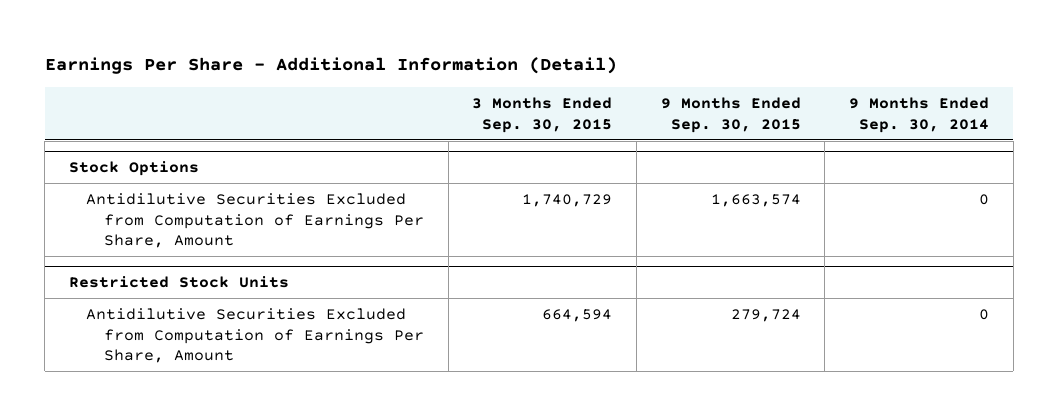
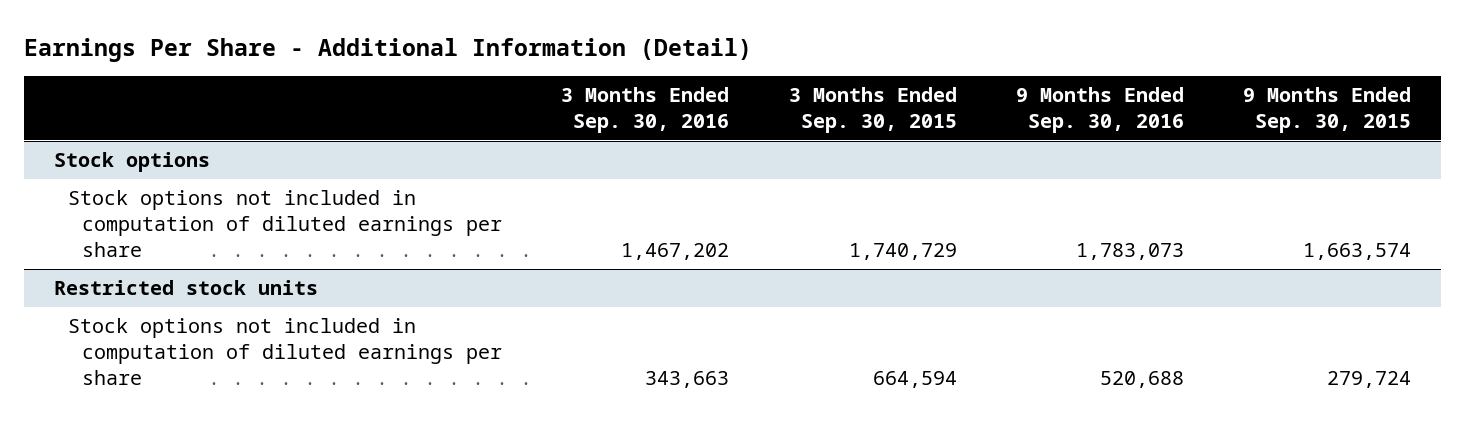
[849,96,990,133] 9 Months Ended Sep. 30, 2014 -> none
none -> [561,87,730,134] 3 Months Ended Sep. 30, 2016
none -> [1015,87,1184,134] 9 Months Ended Sep. 30, 2016
[68,161,199,177] Stock Options -> [53,152,210,173] Stock options
[86,192,424,249] Antidilutive Securities Excluded from Computation of Earnings Per Share, Amount -> [68,190,503,258] Stock options not included in computation of diluted earnings per share
[68,276,289,289] Restricted Stock Units -> [53,280,318,296] Restricted stock units
[86,307,424,364] Antidilutive Securities Excluded from Computation of Earnings Per Share, Amount -> [68,318,503,386] Stock options not included in computation of diluted earnings per share

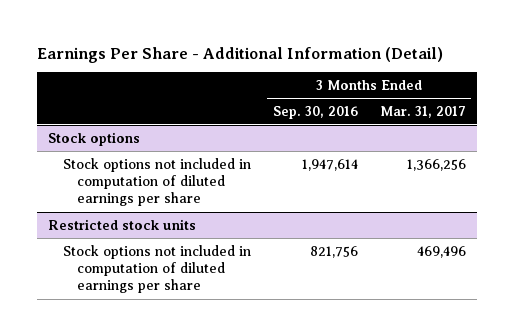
[788,87,957,134] 3 Months Ended Sep. 30, 2015 -> none
[1015,87,1184,134] 9 Months Ended Sep. 30, 2016 -> none
[1242,87,1411,134] 9 Months Ended Sep. 30, 2015 -> none
none -> [379,105,466,118] Mar. 31, 2017
[621,243,730,261] 1,467,202 -> [301,158,358,171] 1,947,614
[645,371,730,389] 343,663 -> [309,245,358,258] 821,756

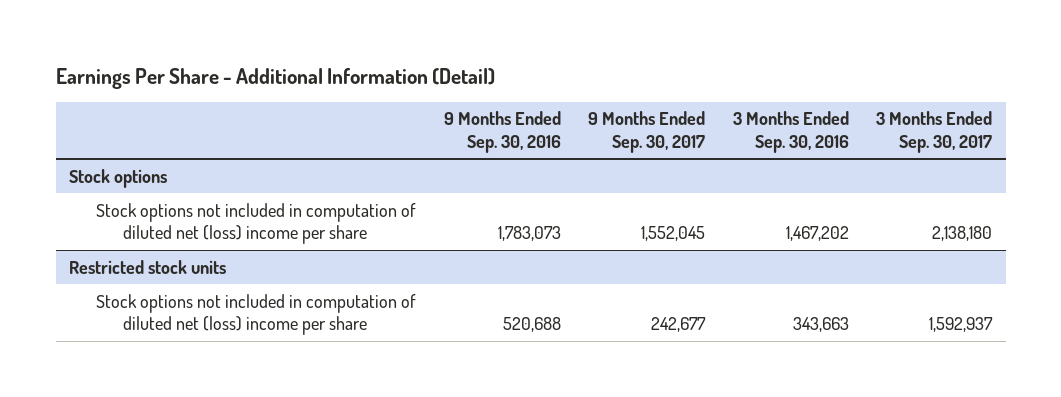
[379,105,466,118] Mar. 31, 2017 -> none
none -> [443,111,561,154] 9 Months Ended Sep. 30, 2016
none -> [588,111,706,154] 9 Months Ended Sep. 30, 2017
none -> [875,111,992,154] 3 Months Ended Sep. 30, 2017
[62,157,251,207] Stock options not included in computation of diluted earnings per share -> [96,202,417,245] Stock options not included in computation of diluted net (loss) income per share
[301,158,358,171] 1,947,614 -> [785,226,849,242] 1,467,202
[62,244,251,294] Stock options not included in computation of diluted earnings per share -> [96,293,417,336] Stock options not included in computation of diluted net (loss) income per share
[309,245,358,258] 821,756 -> [792,317,849,333] 343,663

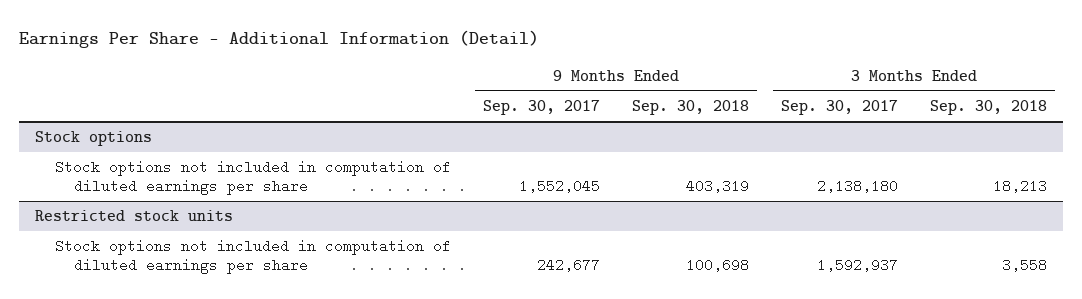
[443,111,561,154] 9 Months Ended Sep. 30, 2016 -> none
[732,111,849,154] 3 Months Ended Sep. 30, 2016 -> none
none -> [632,99,750,115] Sep. 30, 2018
none -> [930,99,1048,115] Sep. 30, 2018
[96,202,417,245] Stock options not included in computation of diluted net (loss) income per share -> [54,160,451,196] Stock options not included in computation of diluted earnings per share
[96,293,417,336] Stock options not included in computation of diluted net (loss) income per share -> [54,239,451,275] Stock options not included in computation of diluted earnings per share

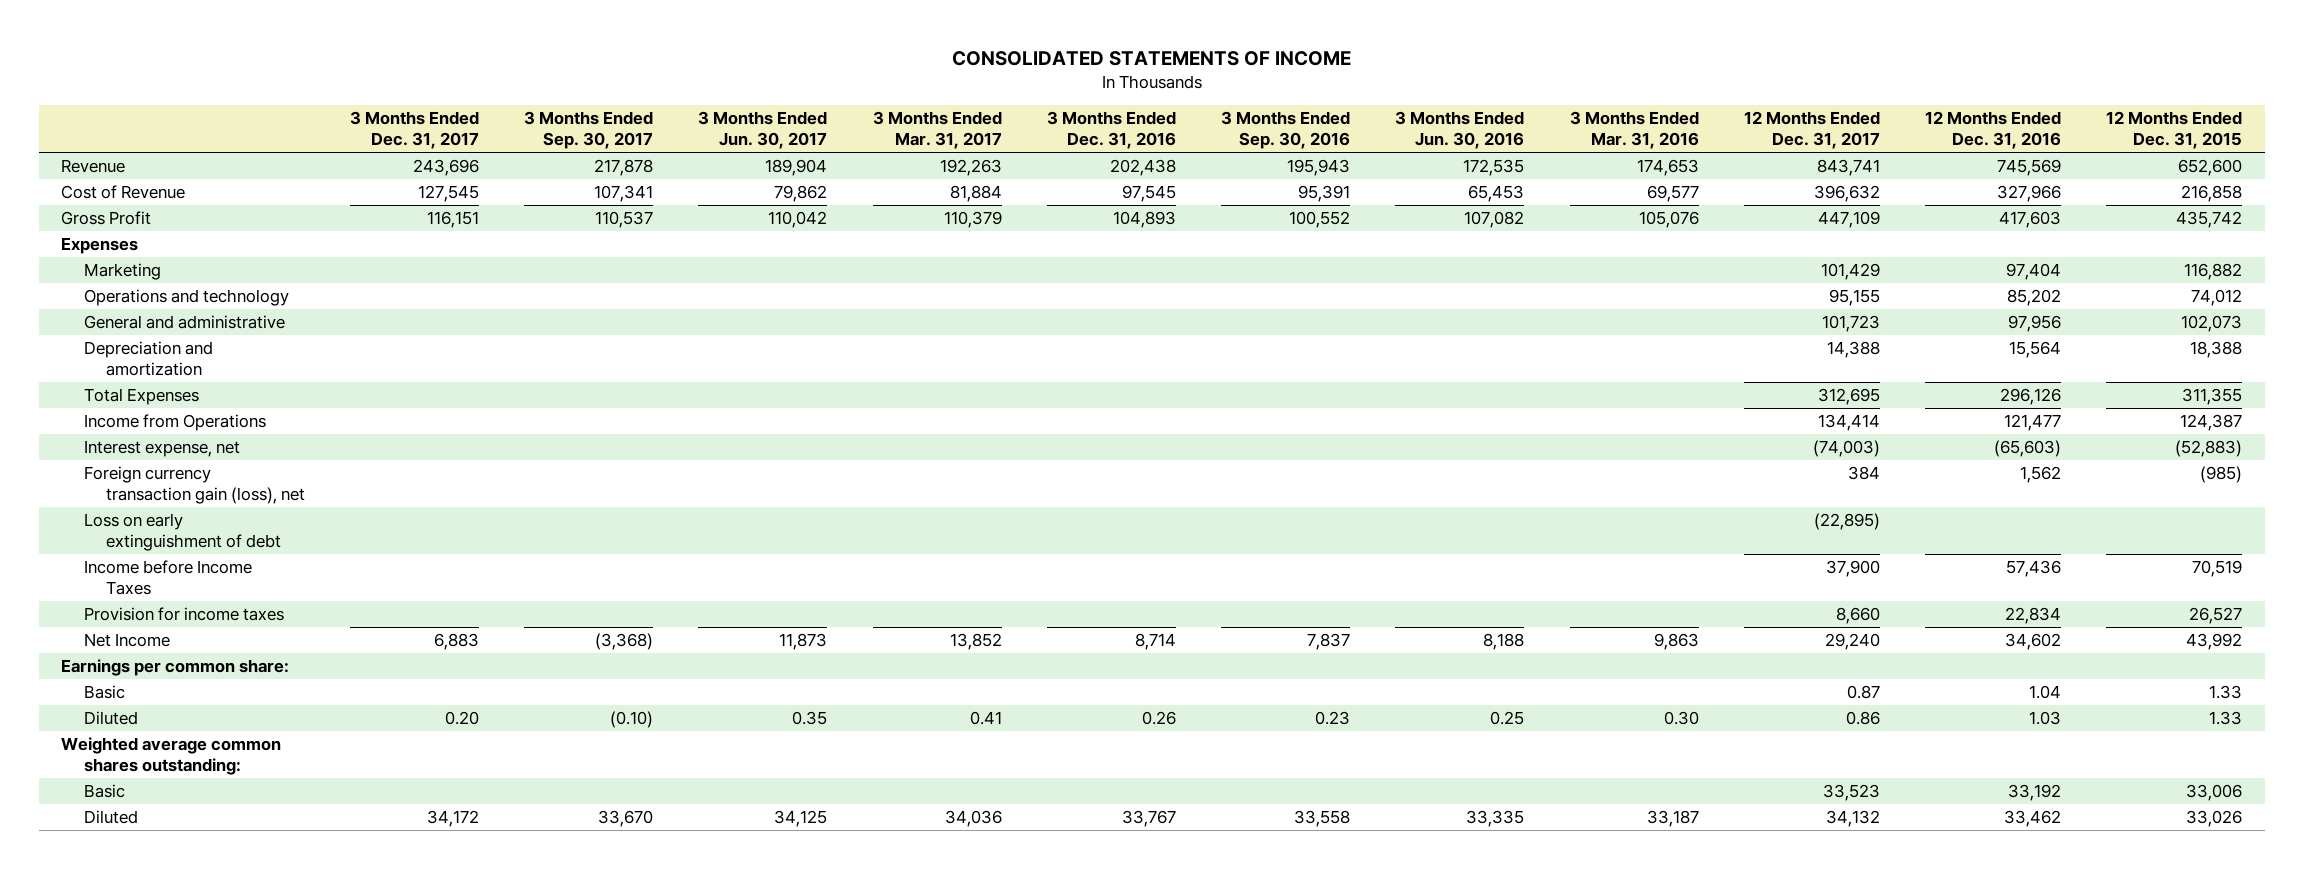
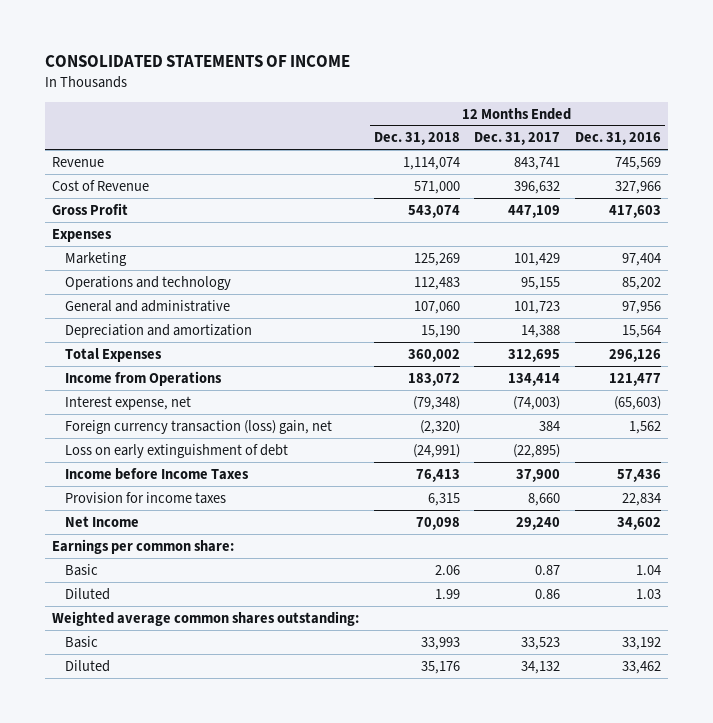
[350,111,480,149] 3 Months Ended Dec. 31, 2017 -> none
[524,111,654,149] 3 Months Ended Sep. 30, 2017 -> none
[698,111,828,149] 3 Months Ended Jun. 30, 2017 -> none
[872,111,1002,149] 3 Months Ended Mar. 31, 2017 -> none
[1046,111,1176,149] 3 Months Ended Dec. 31, 2016 -> none
[1221,111,1351,149] 3 Months Ended Sep. 30, 2016 -> none
[1395,111,1525,149] 3 Months Ended Jun. 30, 2016 -> none
[1569,111,1699,149] 3 Months Ended Mar. 31, 2016 -> none
[2106,111,2243,149] 12 Months Ended Dec. 31, 2015 -> none
none -> [373,132,460,146] Dec. 31, 2018
[83,466,305,504] Foreign currency transaction gain (loss), net -> [65,419,333,434] Foreign currency transaction (loss) gain, net

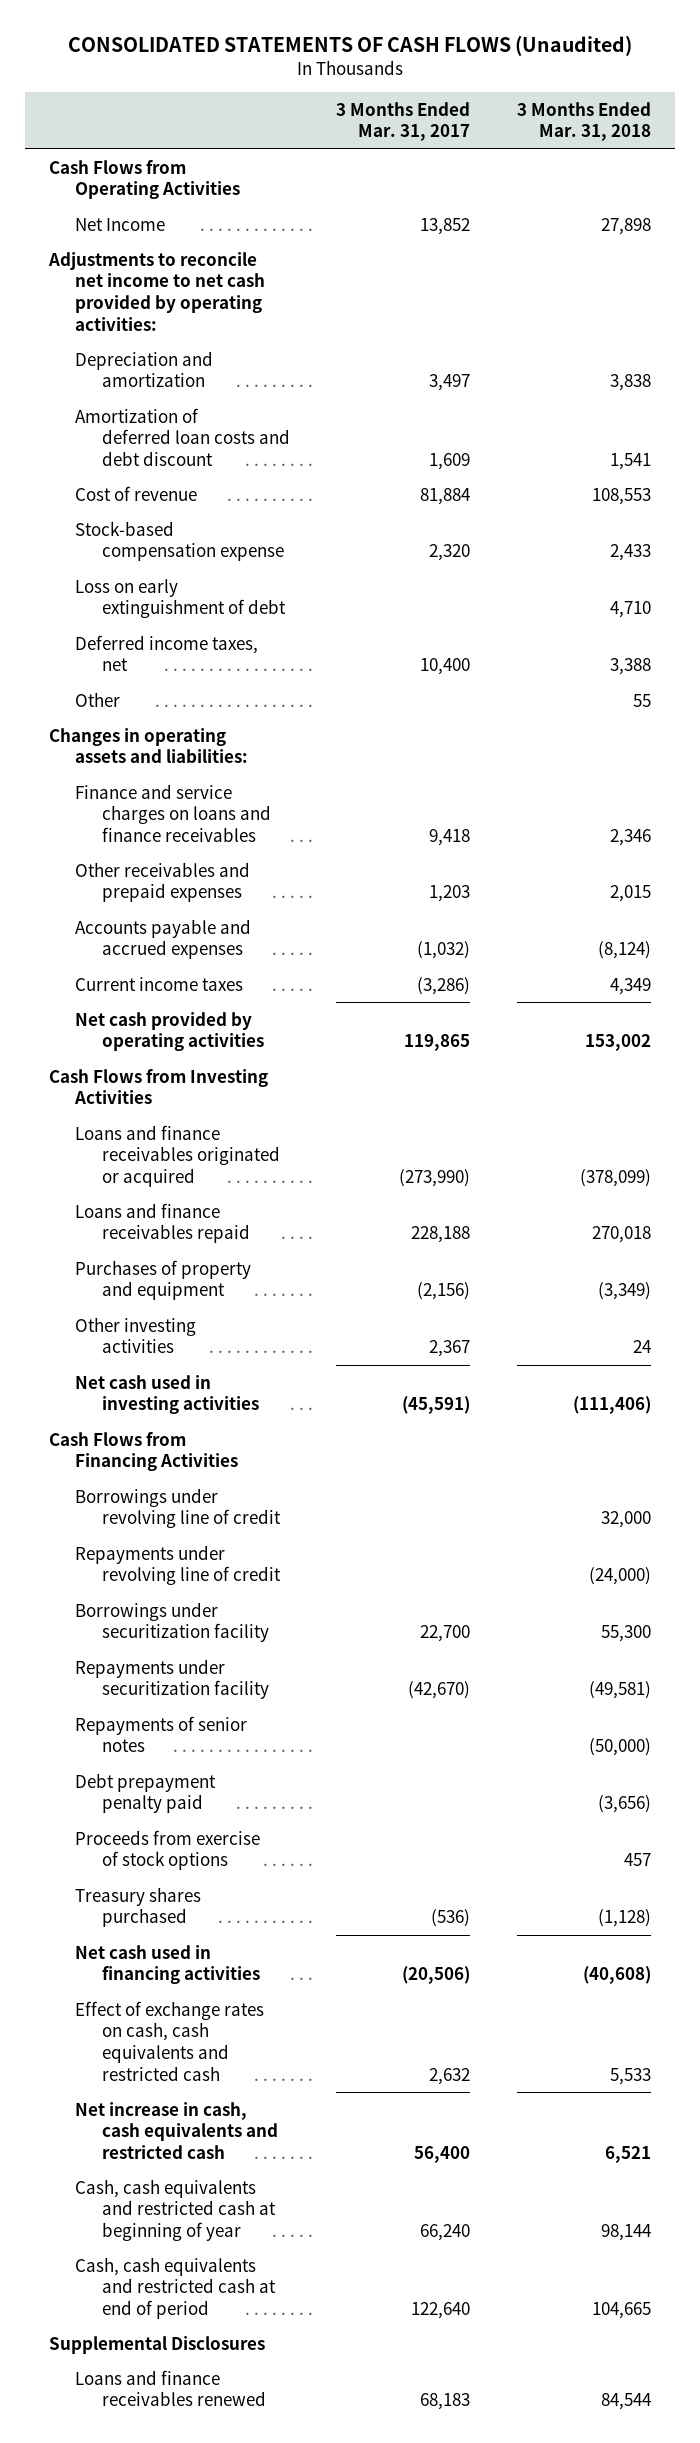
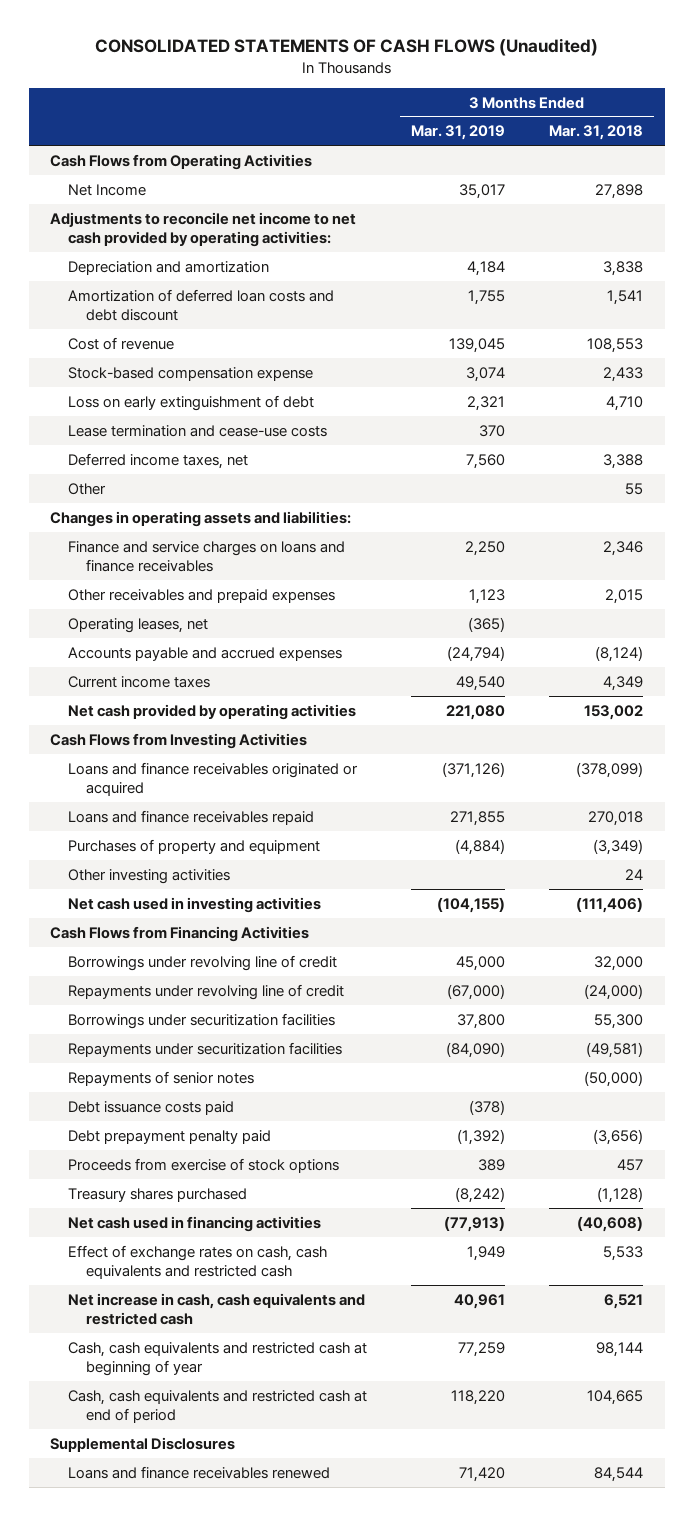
[336,101,471,142] 3 Months Ended Mar. 31, 2017 -> none
none -> [411,125,506,141] Mar. 31, 2019
none -> [68,424,328,437] Lease termination and cease-use costs
none -> [68,617,209,633] Operating leases, net
[75,1601,269,1643] Borrowings under securitization facility -> [68,1012,336,1029] Borrowings under securitization facilities
[75,1658,269,1700] Repayments under securitization facility -> [68,1041,343,1057] Repayments under securitization facilities
none -> [68,1100,235,1115] Debt issuance costs paid

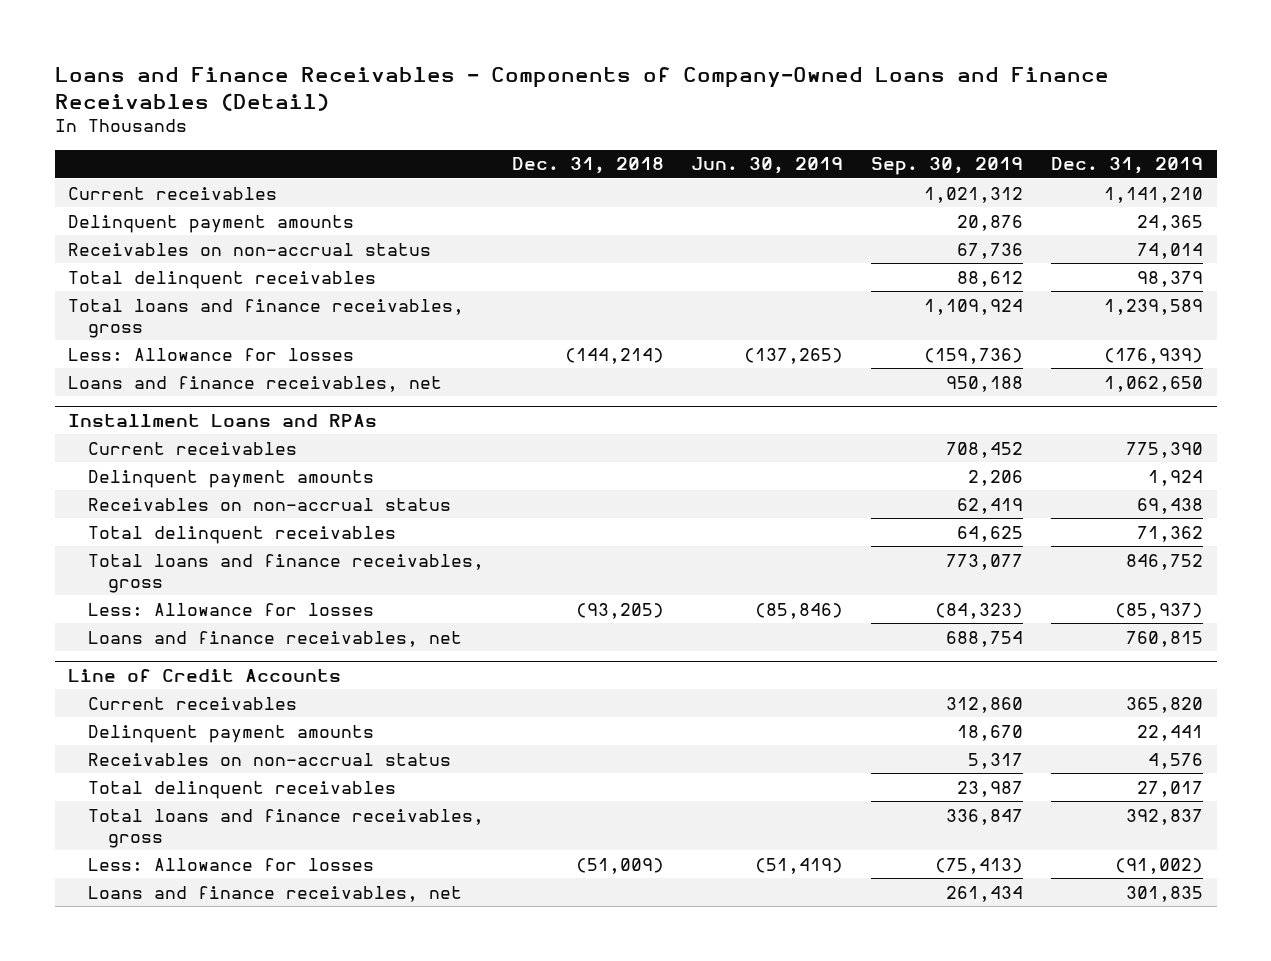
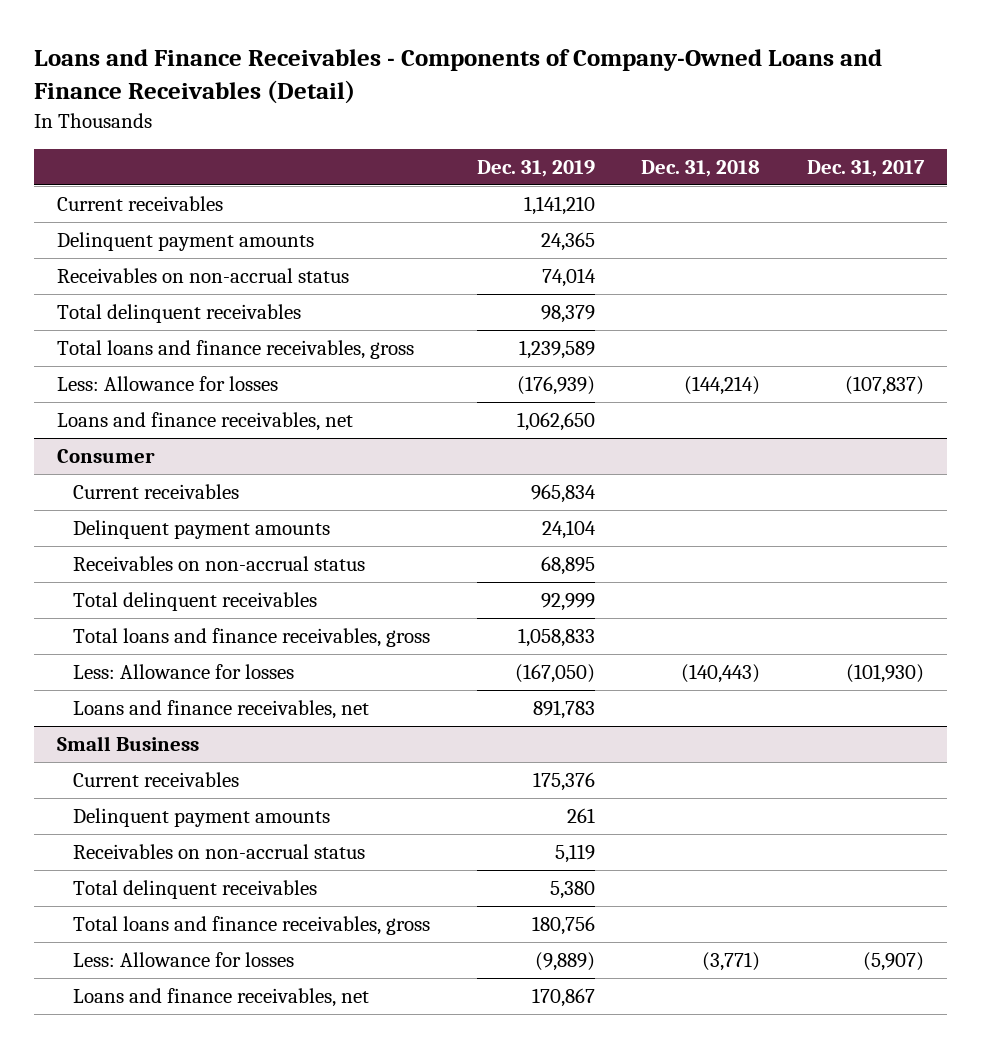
[691,157,844,175] Jun. 30, 2019 -> none
[871,157,1024,176] Sep. 30, 2019 -> none
none -> [806,159,925,177] Dec. 31, 2017
[68,414,378,428] Installment Loans and RPAs -> none
[68,669,342,683] Line of Credit Accounts -> none
none -> [56,448,155,463] Consumer
[1125,441,1203,458] 775,390 -> [530,483,596,503] 965,834
[1147,469,1203,486] 1,924 -> [541,519,596,539] 24,104
[1136,497,1203,514] 69,438 -> [540,555,595,575] 68,895
[1136,525,1203,542] 71,362 -> [540,592,595,611] 92,999
[1125,553,1203,570] 846,752 -> [517,627,595,647] 1,058,833
[575,602,664,619] (93,205) -> [681,663,761,683] (140,443)
[1114,602,1203,619] (85,937) -> [514,663,595,683] (167,050)
[1125,630,1203,647] 760,815 -> [532,699,595,719] 891,783
none -> [56,735,199,751] Small Business
[1125,696,1203,713] 365,820 -> [532,771,595,791] 175,376
[1136,724,1203,741] 22,441 -> [566,807,595,823] 261
[1147,752,1203,769] 4,576 -> [554,843,595,863] 5,119
[1136,780,1203,797] 27,017 -> [549,880,595,899] 5,380
[1125,808,1203,825] 392,837 -> [531,915,595,935] 180,756
[575,857,664,874] (51,009) -> [702,951,761,971] (3,771)
[1114,857,1203,874] (91,002) -> [534,951,595,971] (9,889)
[1125,885,1203,902] 301,835 -> [531,987,595,1007] 170,867

